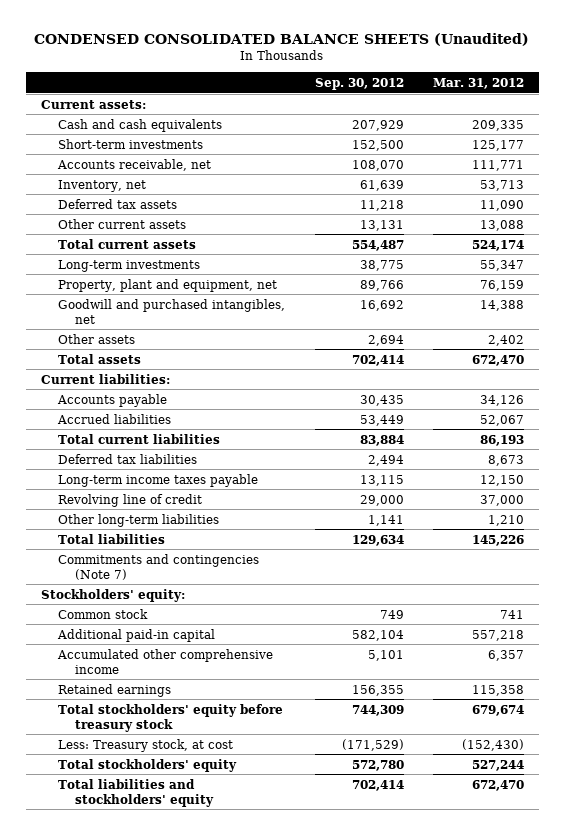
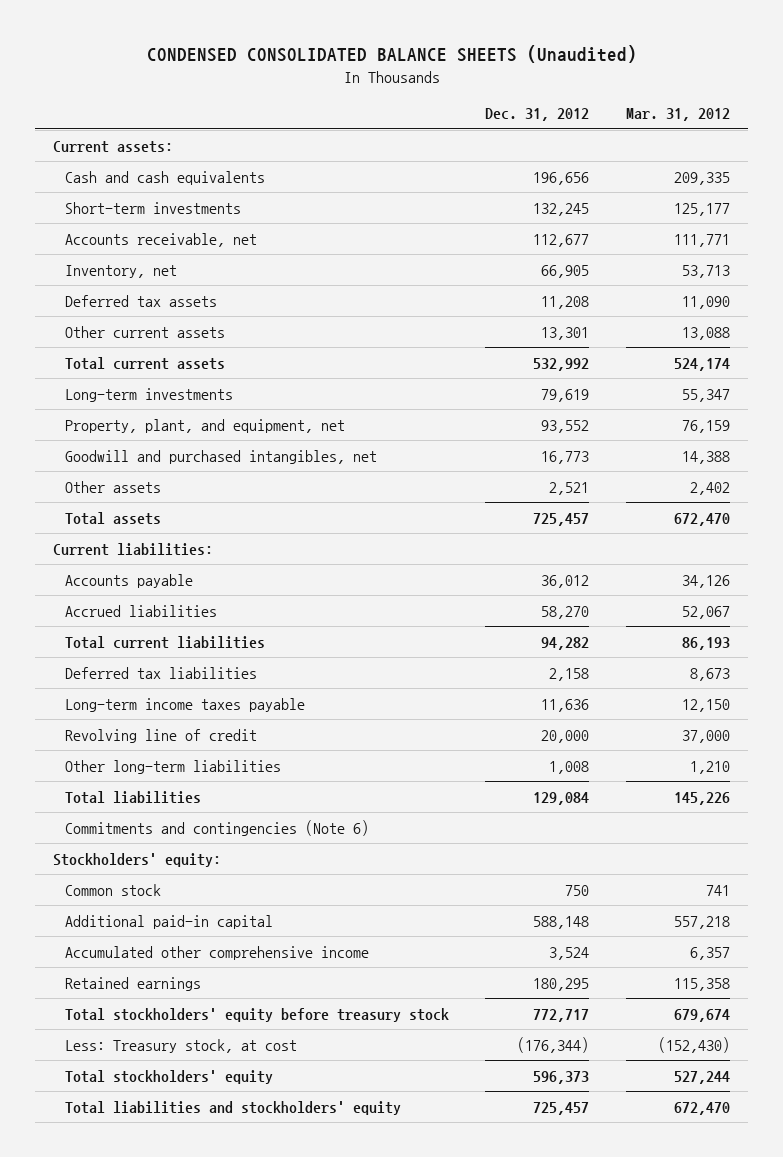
[314,78,404,91] Sep. 30, 2012 -> none
none -> [485,108,590,122] Dec. 31, 2012
[57,278,277,292] Property, plant and equipment, net -> [64,418,345,433] Property, plant, and equipment, net
[57,553,259,580] Commitments and contingencies (Note 7) -> [64,819,369,836] Commitments and contingencies (Note 6)

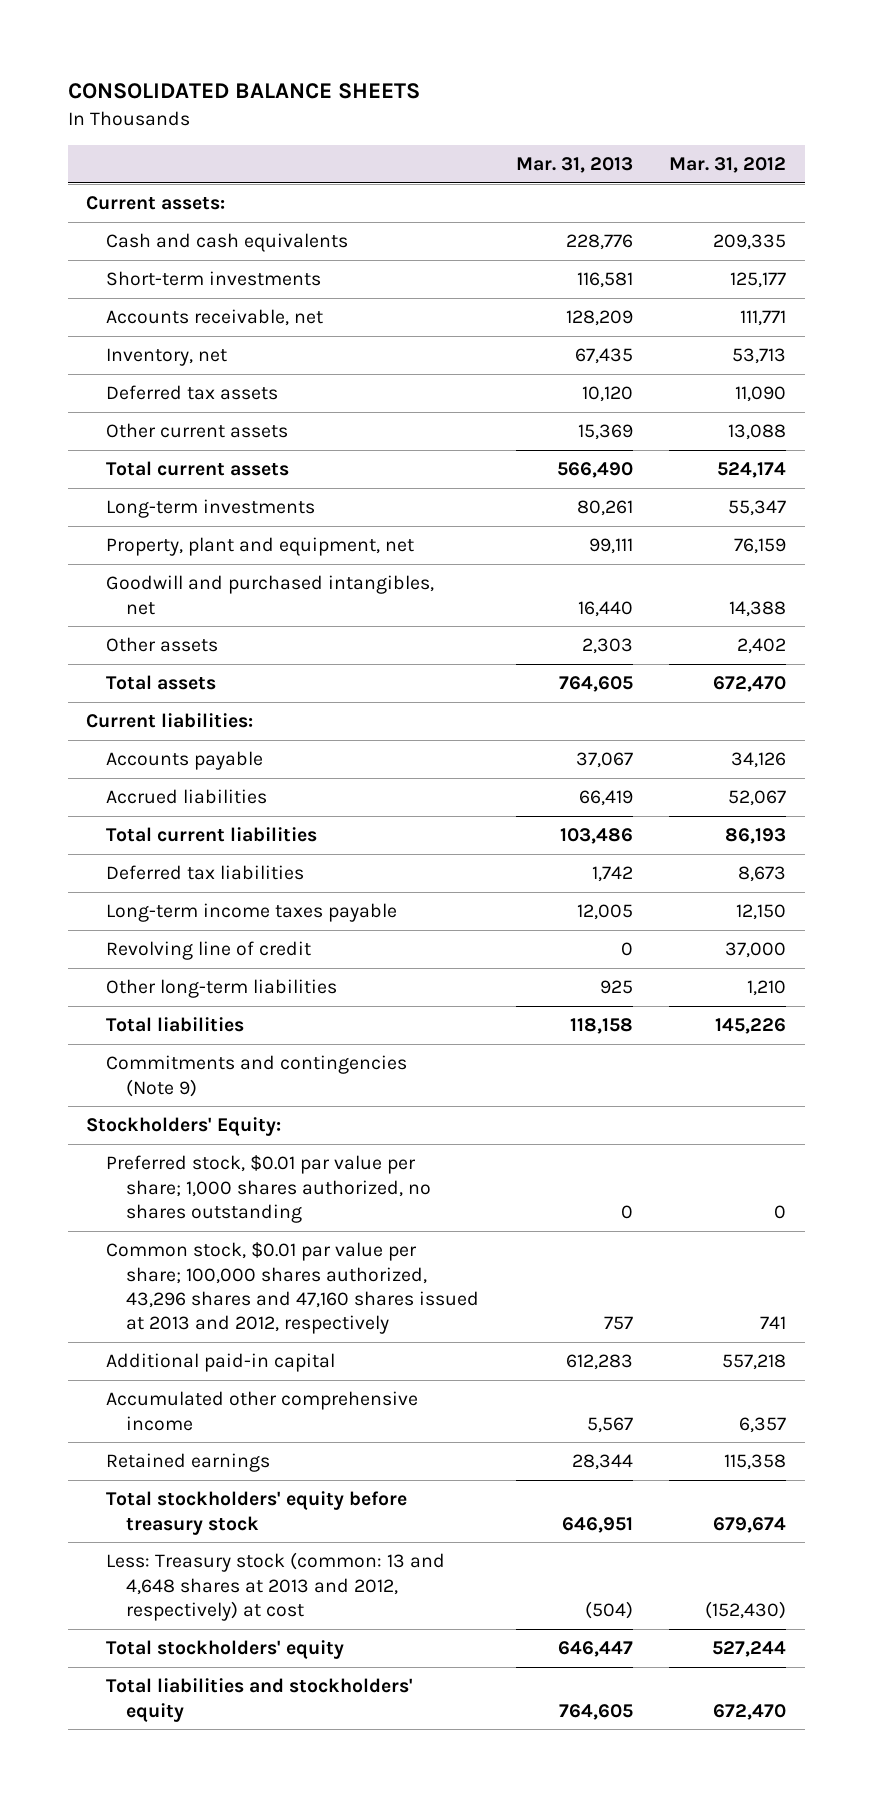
[146,44,637,63] CONDENSED CONSOLIDATED BALANCE SHEETS (Unaudited) -> [67,83,420,100] CONSOLIDATED BALANCE SHEETS
[485,108,590,122] Dec. 31, 2012 -> none
none -> [515,156,633,173] Mar. 31, 2013
[64,418,345,433] Property, plant, and equipment, net -> [105,537,414,557] Property, plant and equipment, net
[64,819,369,836] Commitments and contingencies (Note 6) -> [105,1055,407,1097] Commitments and contingencies (Note 9)
[53,852,222,867] Stockholders' equity: -> [86,1117,282,1137] Stockholders' Equity:
none -> [105,1155,431,1223] Preferred stock, $0.01 par value per share; 1,000 shares authorized, no shares outstanding
[64,883,161,896] Common stock -> [105,1242,479,1335] Common stock, $0.01 par value per share; 100,000 shares authorized, 43,296 shares and 47,160 shares issued at 2013 and 2012, respectively
[64,1038,297,1053] Less: Treasury stock, at cost -> [105,1552,445,1621] Less: Treasury stock (common: 13 and 4,648 shares at 2013 and 2012, respectively) at cost

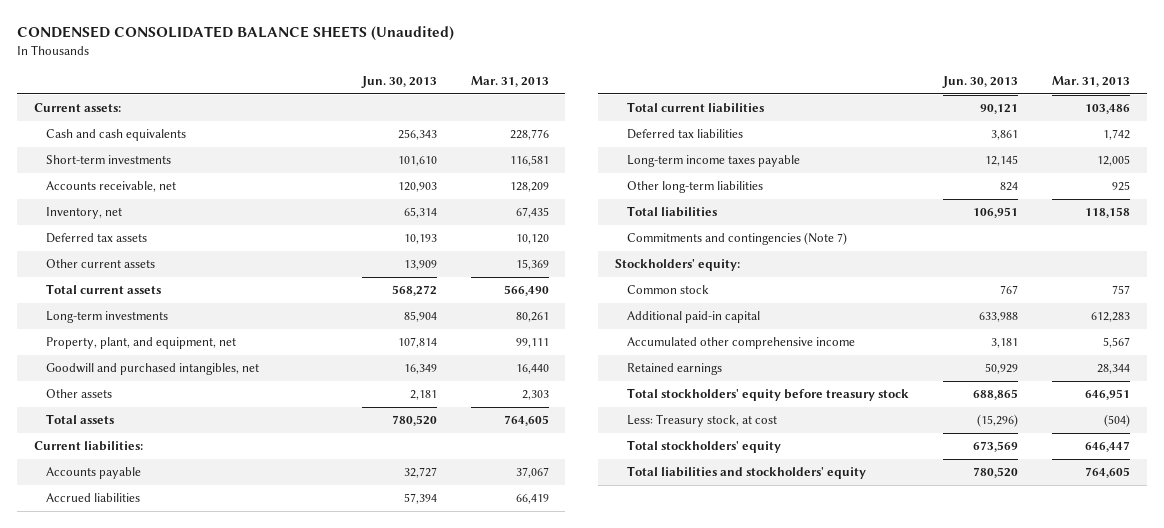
[67,83,420,100] CONSOLIDATED BALANCE SHEETS -> [16,26,454,42] CONDENSED CONSOLIDATED BALANCE SHEETS (Unaudited)
[669,156,787,173] Mar. 31, 2012 -> none
none -> [360,76,437,89] Jun. 30, 2013
[105,537,414,557] Property, plant and equipment, net -> [45,337,236,350] Property, plant, and equipment, net
[105,941,311,961] Revolving line of credit -> none
[105,1155,431,1223] Preferred stock, $0.01 par value per share; 1,000 shares authorized, no shares outstanding -> none
[105,1055,407,1097] Commitments and contingencies (Note 9) -> [627,232,848,246] Commitments and contingencies (Note 7)
[86,1117,282,1137] Stockholders' Equity: -> [615,259,741,272] Stockholders' equity:
[105,1242,479,1335] Common stock, $0.01 par value per share; 100,000 shares authorized, 43,296 shares and 47,160 shares issued at 2013 and 2012, respectively -> [627,285,710,295] Common stock
[105,1552,445,1621] Less: Treasury stock (common: 13 and 4,648 shares at 2013 and 2012, respectively) at cost -> [627,414,778,428] Less: Treasury stock, at cost

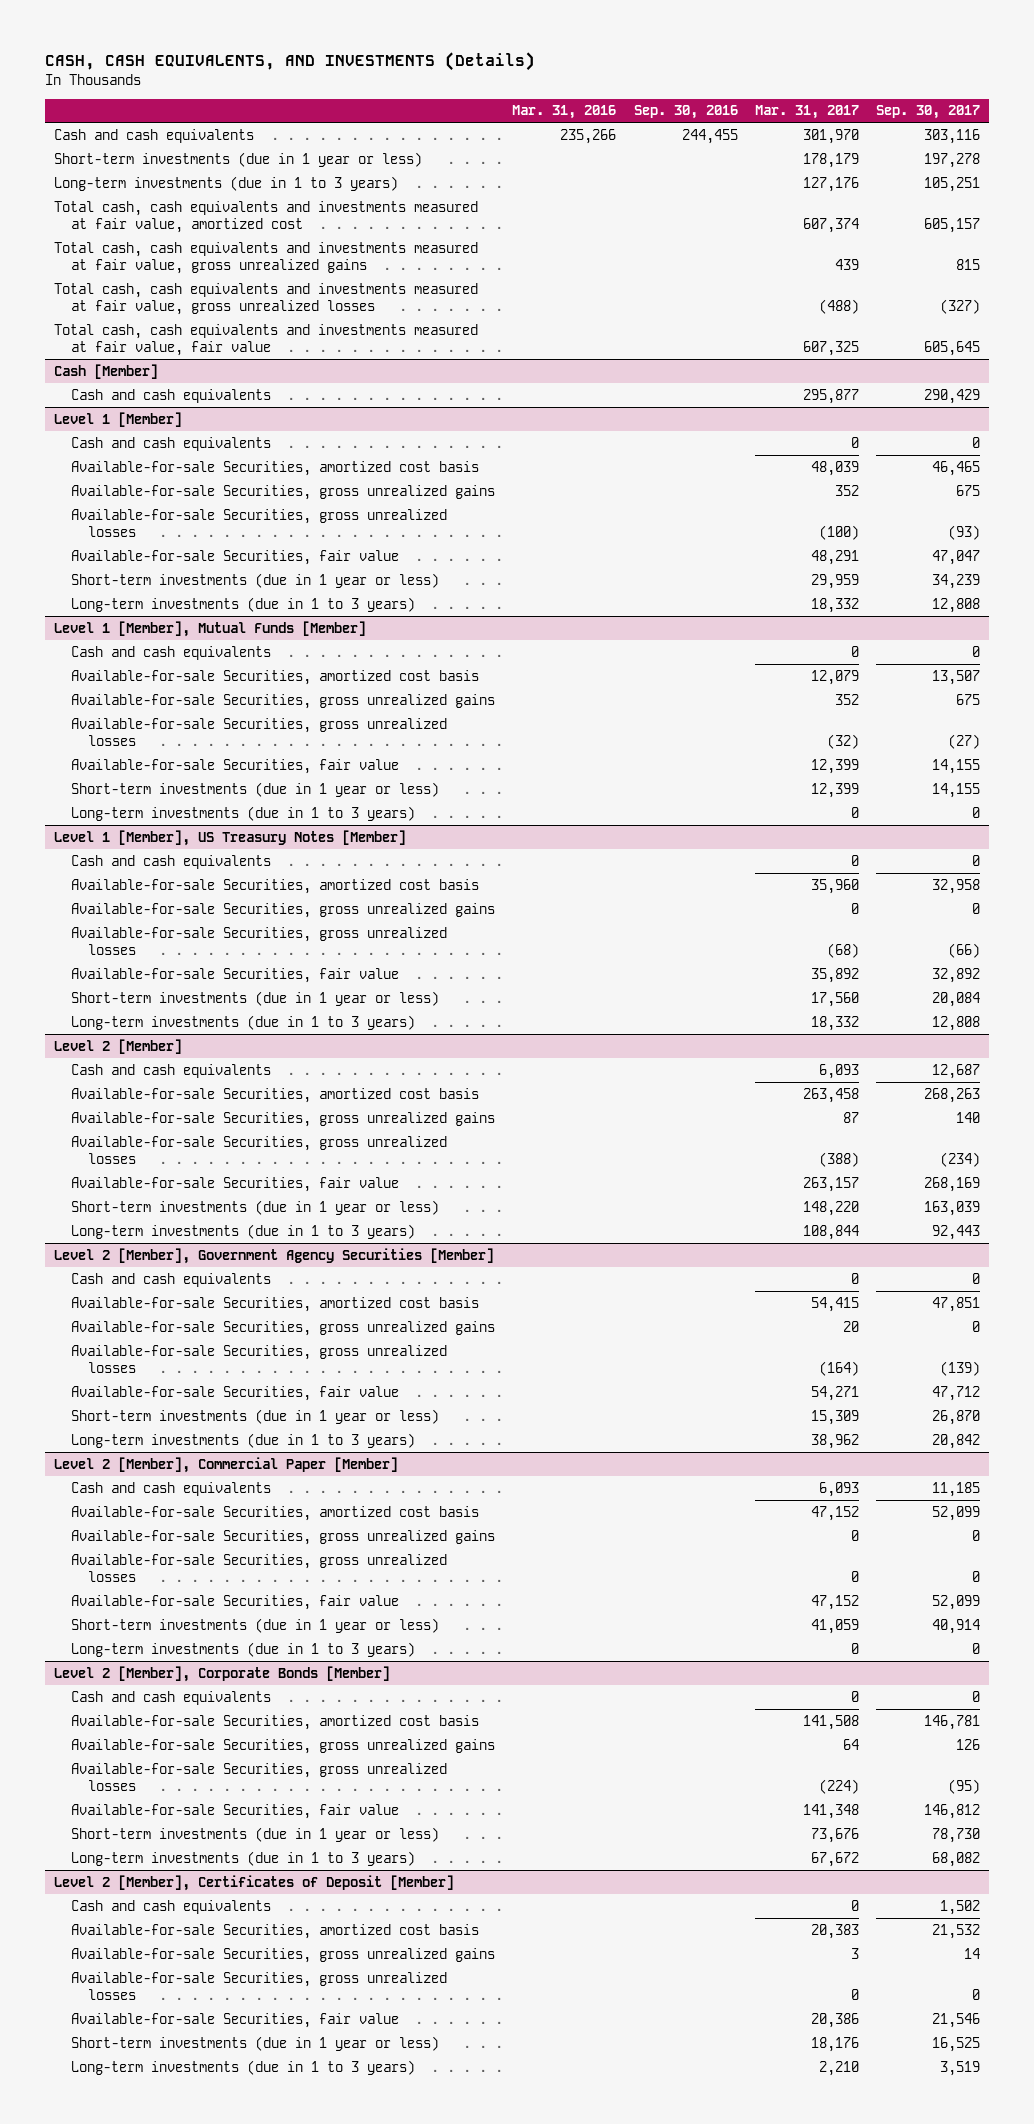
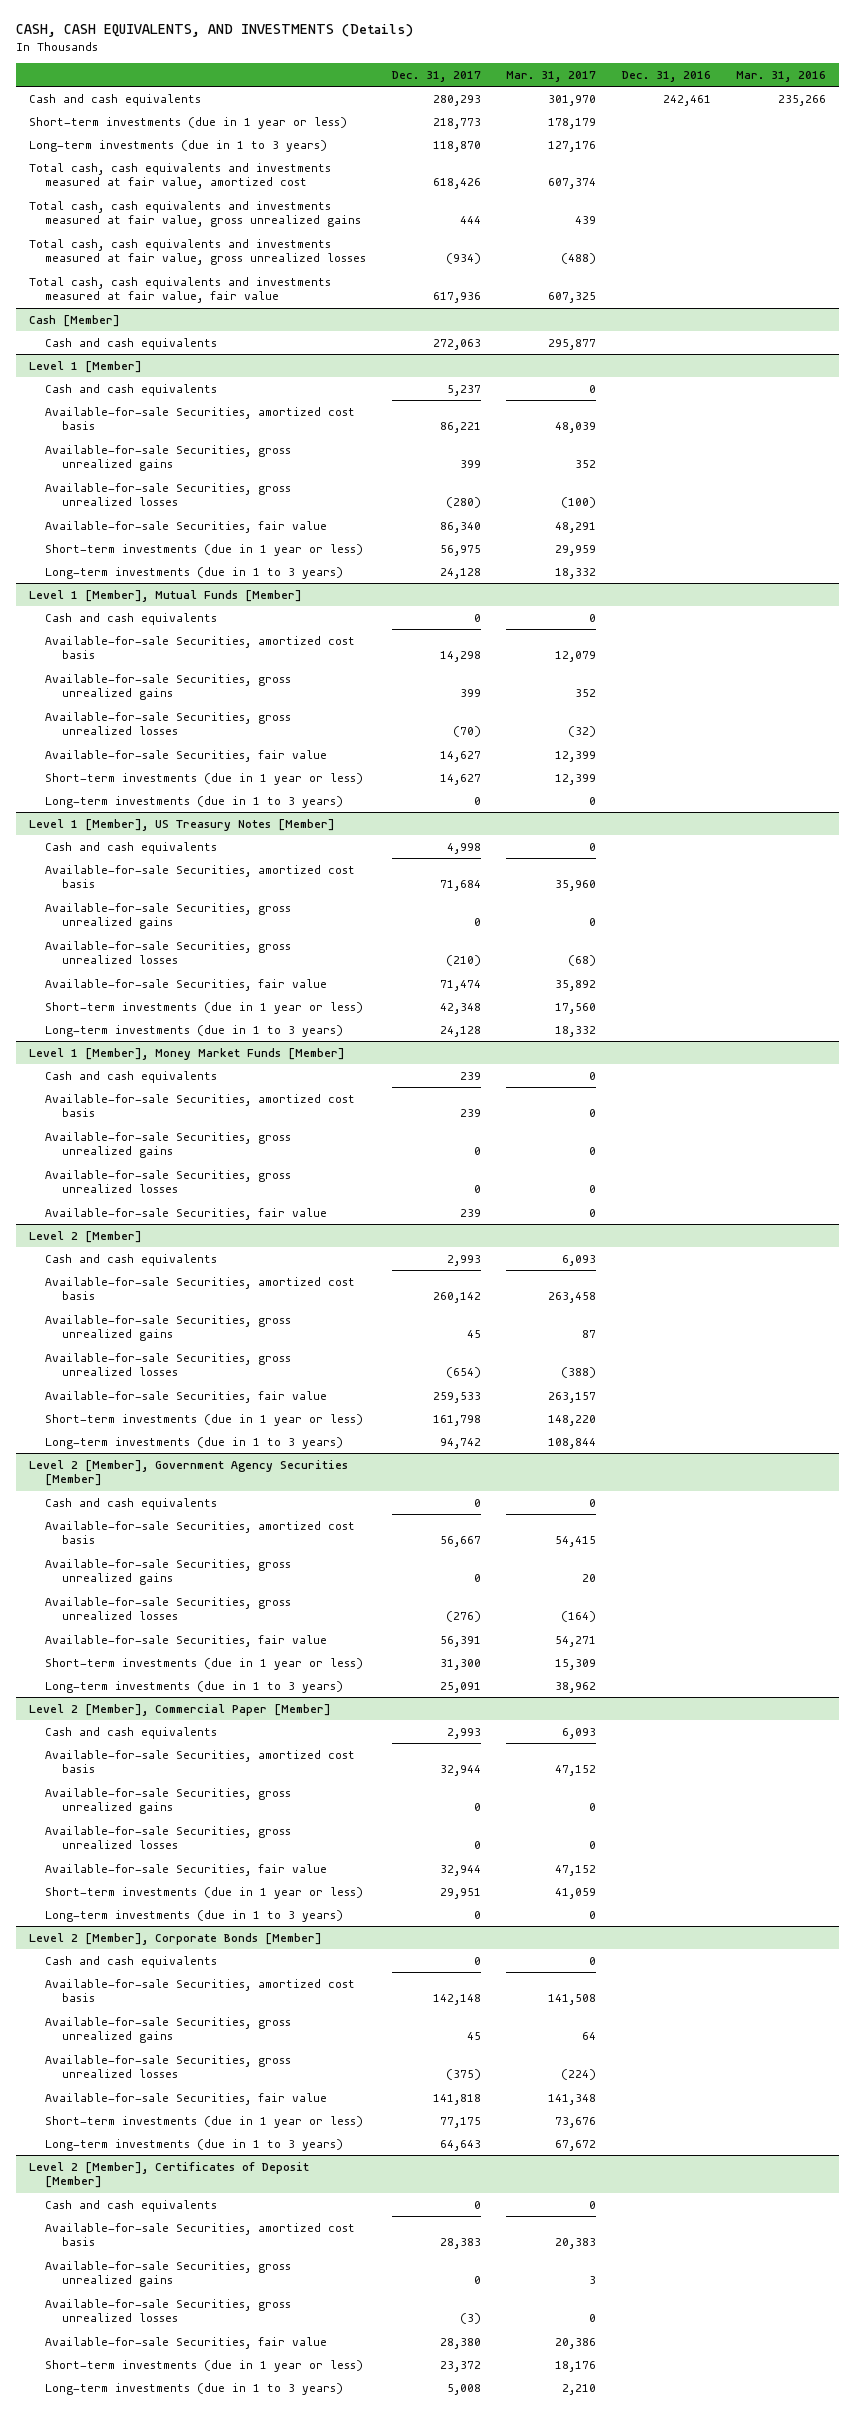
[633,105,738,120] Sep. 30, 2016 -> none
[876,105,981,120] Sep. 30, 2017 -> none
none -> [391,70,481,82] Dec. 31, 2017
none -> [621,70,711,82] Dec. 31, 2016
none -> [28,1047,345,1060] Level 1 [Member], Money Market Funds [Member]
none -> [45,1070,218,1083] Cash and cash equivalents
none -> [45,1093,356,1118] Available-for-sale Securities, amortized cost basis
none -> [45,1131,292,1159] Available-for-sale Securities, gross unrealized gains
none -> [45,1169,292,1194] Available-for-sale Securities, gross unrealized losses
none -> [45,1207,328,1220] Available-for-sale Securities, fair value

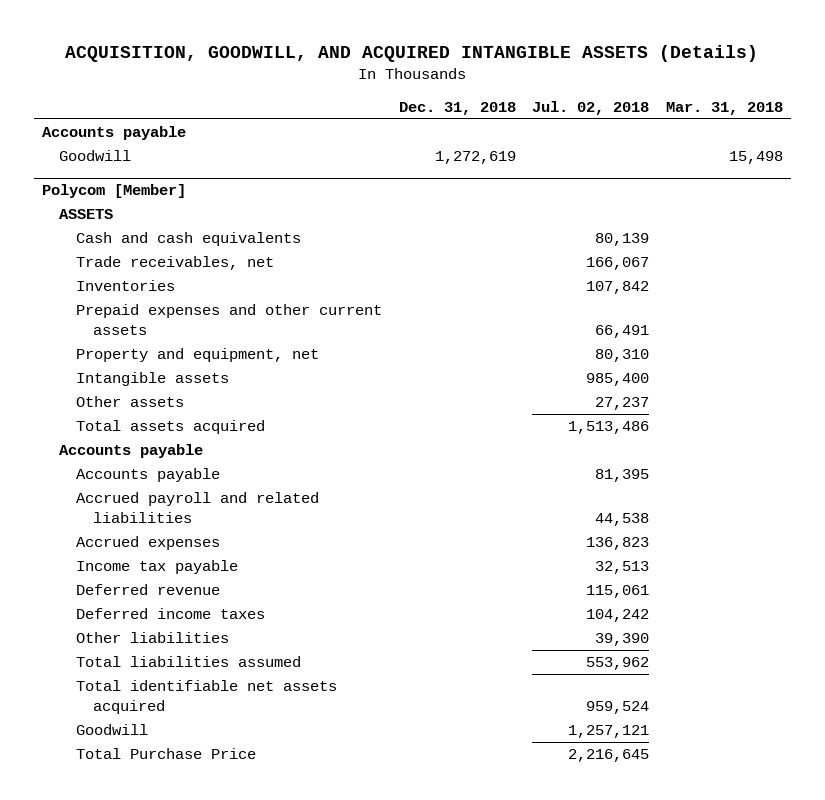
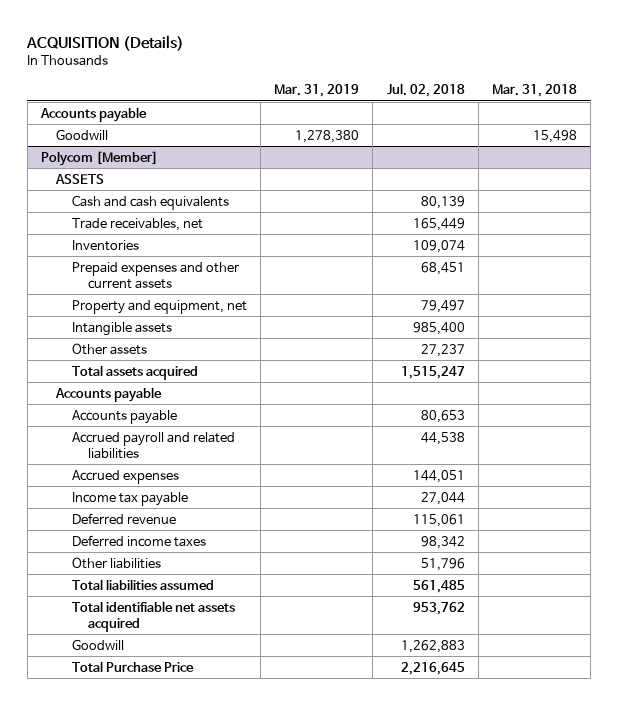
[65,45,759,63] ACQUISITION, GOODWILL, AND ACQUIRED INTANGIBLE ASSETS (Details) -> [26,34,185,51] ACQUISITION (Details)
[398,101,516,115] Dec. 31, 2018 -> none
none -> [274,84,360,98] Mar. 31, 2019
[586,257,650,271] 166,067 -> [412,217,465,231] 165,449
[586,281,650,295] 107,842 -> [412,239,465,253] 109,074
[595,325,650,339] 66,491 -> [420,261,465,275] 68,451
[595,349,650,363] 80,310 -> [420,299,465,313] 79,497
[568,421,650,435] 1,513,486 -> [400,365,465,379] 1,515,247
[595,469,650,483] 81,395 -> [420,409,465,423] 80,653
[586,537,650,551] 136,823 -> [412,469,465,483] 144,051
[595,561,650,575] 32,513 -> [420,491,465,505] 27,044
[586,609,650,623] 104,242 -> [420,535,465,549] 98,342
[595,633,650,647] 39,390 -> [420,557,465,571] 51,796
[586,657,650,671] 553,962 -> [412,579,465,593] 561,485
[586,701,650,715] 959,524 -> [412,601,465,615] 953,762
[568,725,650,739] 1,257,121 -> [400,639,465,653] 1,262,883

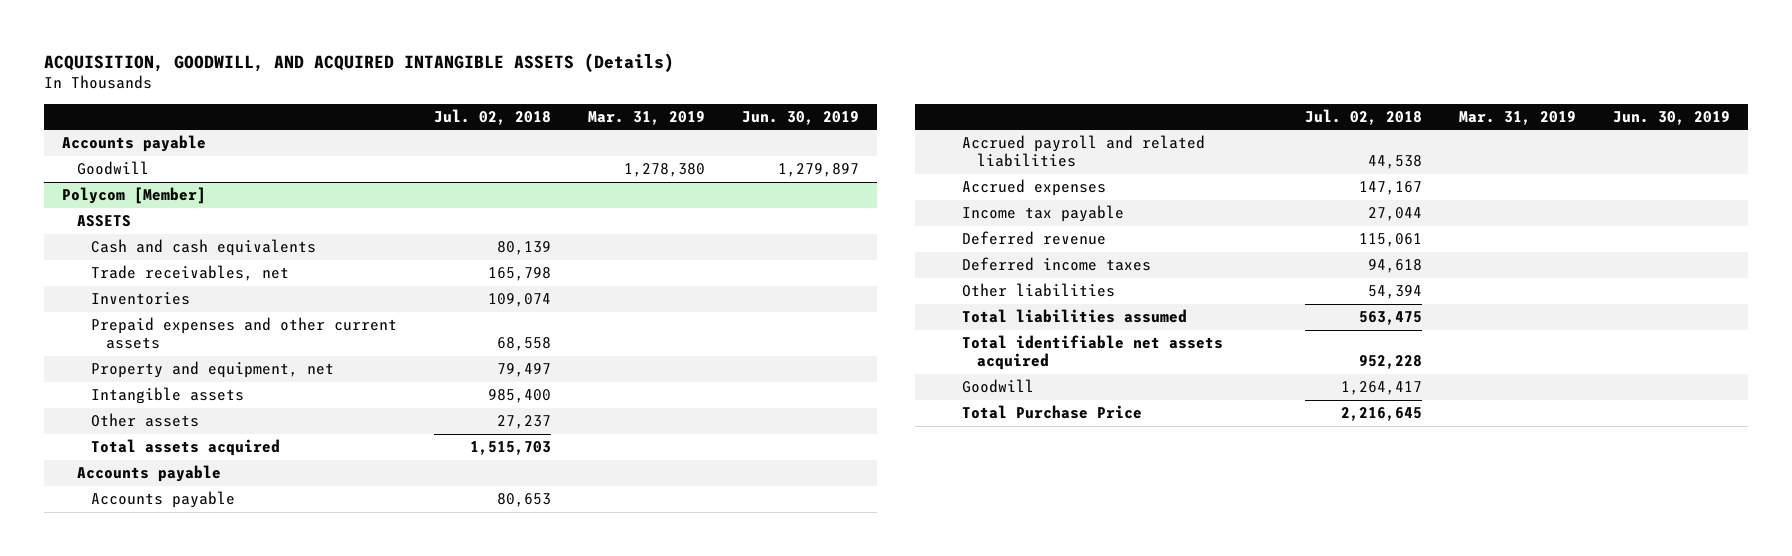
[26,34,185,51] ACQUISITION (Details) -> [44,52,675,72] ACQUISITION, GOODWILL, AND ACQUIRED INTANGIBLE ASSETS (Details)
[491,84,577,98] Mar. 31, 2018 -> none
none -> [741,110,859,125] Jun. 30, 2019
[412,217,465,231] 165,449 -> [488,267,552,282] 165,798
[420,261,465,275] 68,451 -> [497,337,552,352] 68,558
[400,365,465,379] 1,515,247 -> [470,441,552,456] 1,515,703
[412,469,465,483] 144,051 -> [1359,181,1423,196] 147,167
[420,535,465,549] 98,342 -> [1368,259,1423,274] 94,618
[420,557,465,571] 51,796 -> [1368,285,1423,300] 54,394
[412,579,465,593] 561,485 -> [1359,311,1423,326] 563,475
[412,601,465,615] 953,762 -> [1359,355,1423,370] 952,228
[400,639,465,653] 1,262,883 -> [1341,381,1423,396] 1,264,417

